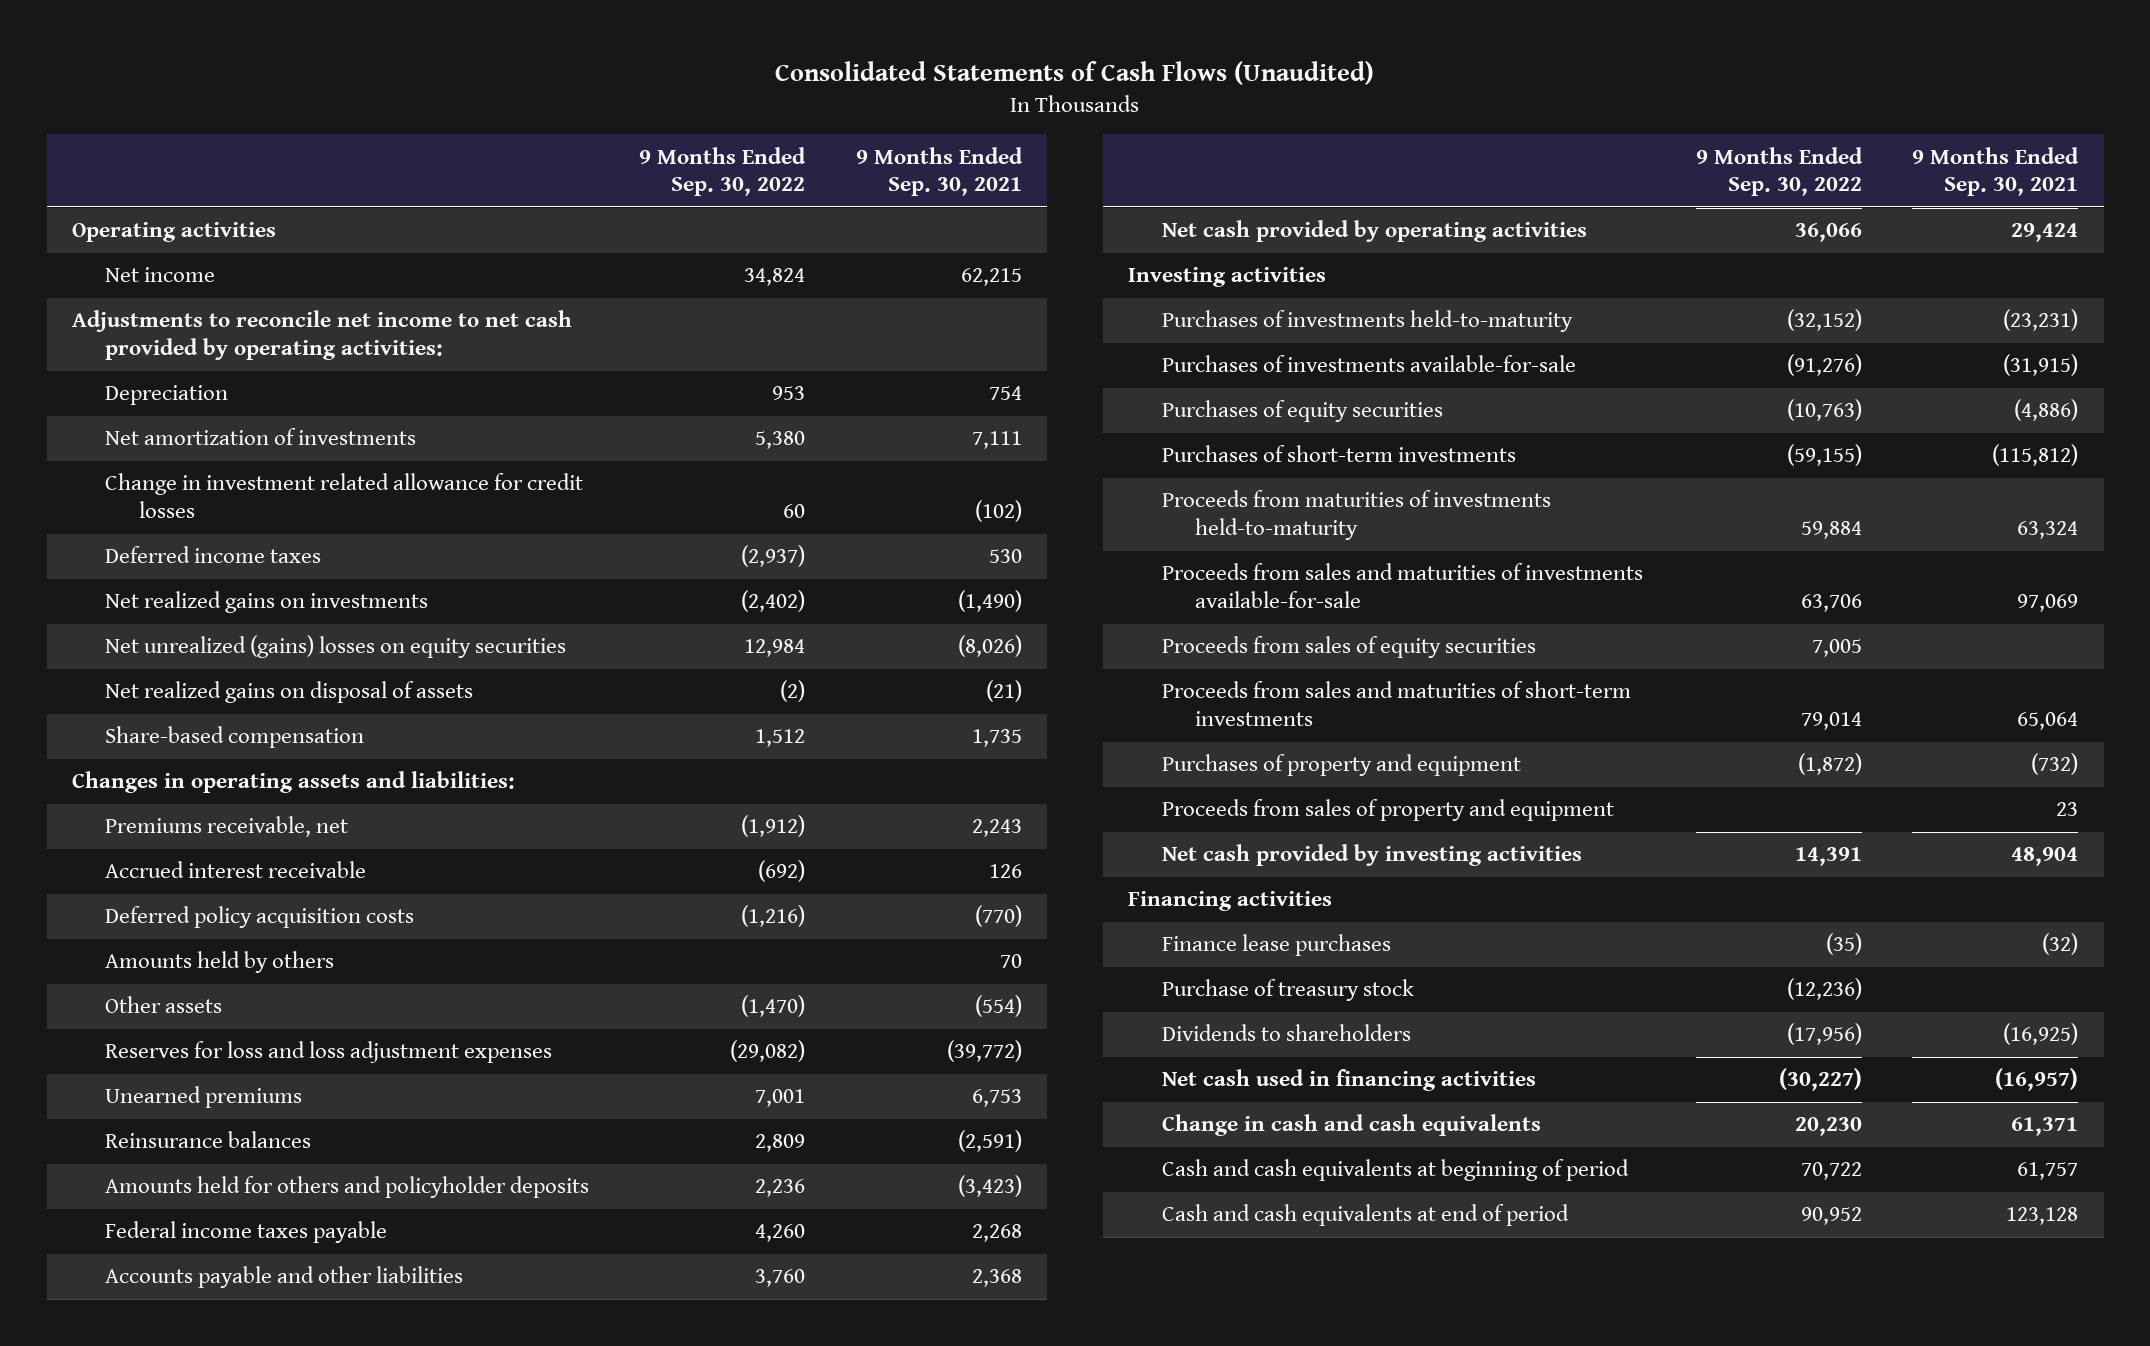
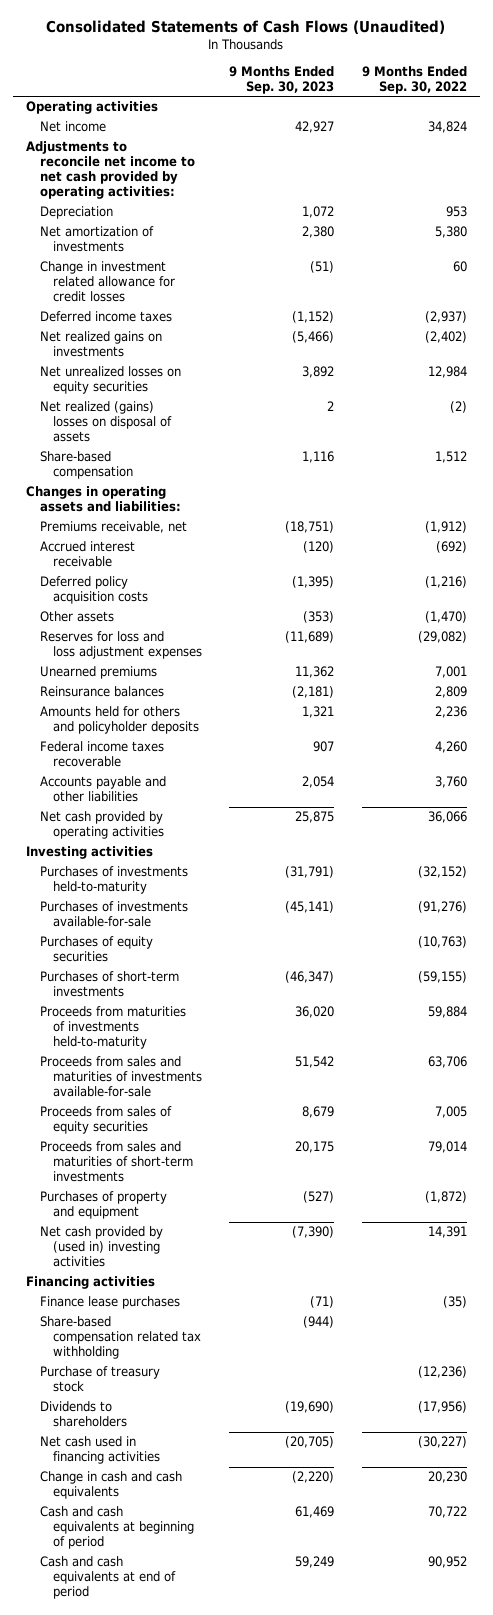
[855,146,1023,197] 9 Months Ended Sep. 30, 2021 -> none
none -> [229,65,335,94] 9 Months Ended Sep. 30, 2023
[105,635,567,659] Net unrealized (gains) losses on equity securities -> [39,366,181,395] Net unrealized losses on equity securities
[105,681,474,704] Net realized gains on disposal of assets -> [39,401,173,443] Net realized (gains) losses on disposal of assets
[105,951,335,974] Amounts held by others -> none
[105,1221,388,1244] Federal income taxes payable -> [39,741,164,768] Federal income taxes recoverable
[1161,799,1614,822] Proceeds from sales of property and equipment -> none
[1161,844,1582,867] Net cash provided by investing activities -> [39,1226,163,1268] Net cash provided by (used in) investing activities
none -> [39,1316,202,1360] Share-based compensation related tax withholding

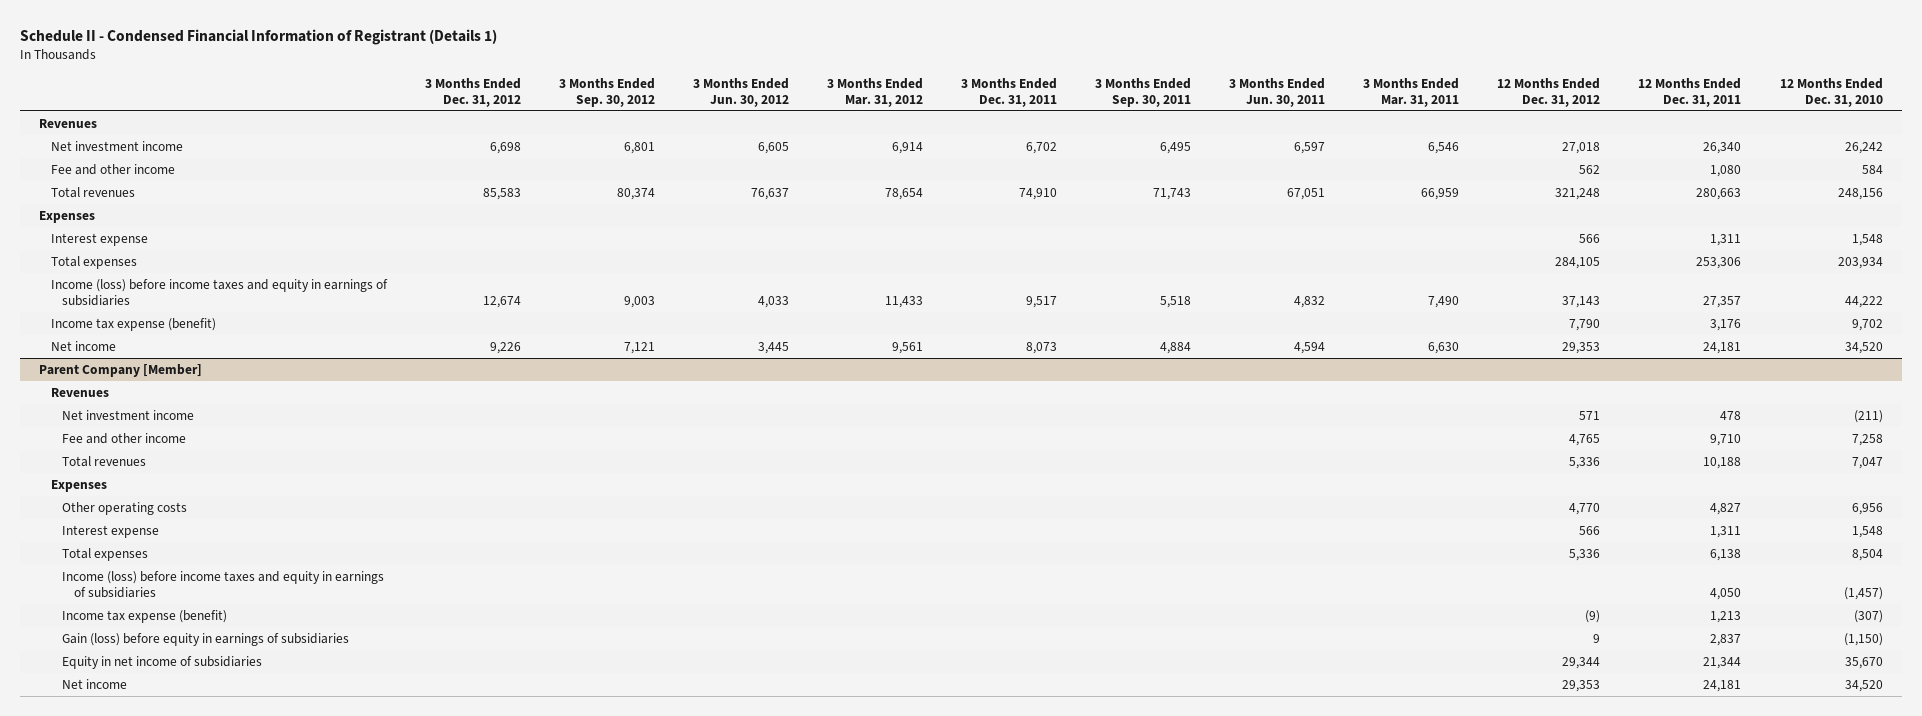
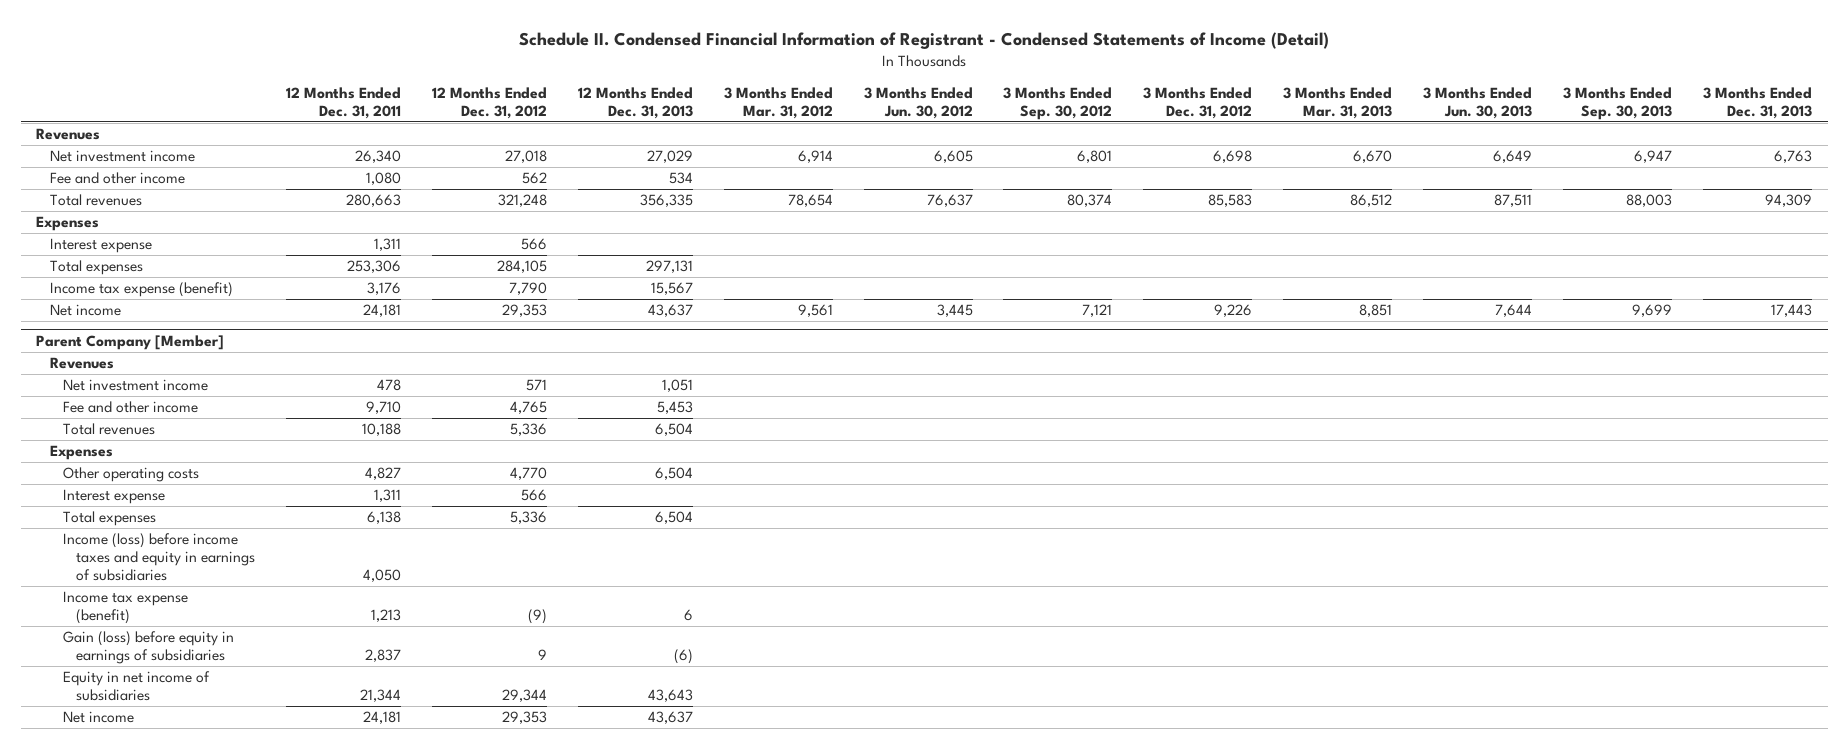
[20,28,498,45] Schedule II - Condensed Financial Information of Registrant (Details 1) -> [519,31,1330,49] Schedule II. Condensed Financial Information of Registrant - Condensed Statements of Income (Detail)
[961,77,1058,107] 3 Months Ended Dec. 31, 2011 -> none
[1095,77,1192,107] 3 Months Ended Sep. 30, 2011 -> none
[1229,77,1326,107] 3 Months Ended Jun. 30, 2011 -> none
[1363,77,1460,107] 3 Months Ended Mar. 31, 2011 -> none
[1779,77,1883,107] 12 Months Ended Dec. 31, 2010 -> none
none -> [577,86,693,119] 12 Months Ended Dec. 31, 2013
none -> [1283,86,1393,119] 3 Months Ended Mar. 31, 2013
none -> [1423,86,1533,119] 3 Months Ended Jun. 30, 2013
none -> [1563,86,1673,120] 3 Months Ended Sep. 30, 2013
none -> [1703,86,1813,119] 3 Months Ended Dec. 31, 2013
[50,278,388,306] Income (loss) before income taxes and equity in earnings of subsidiaries -> none

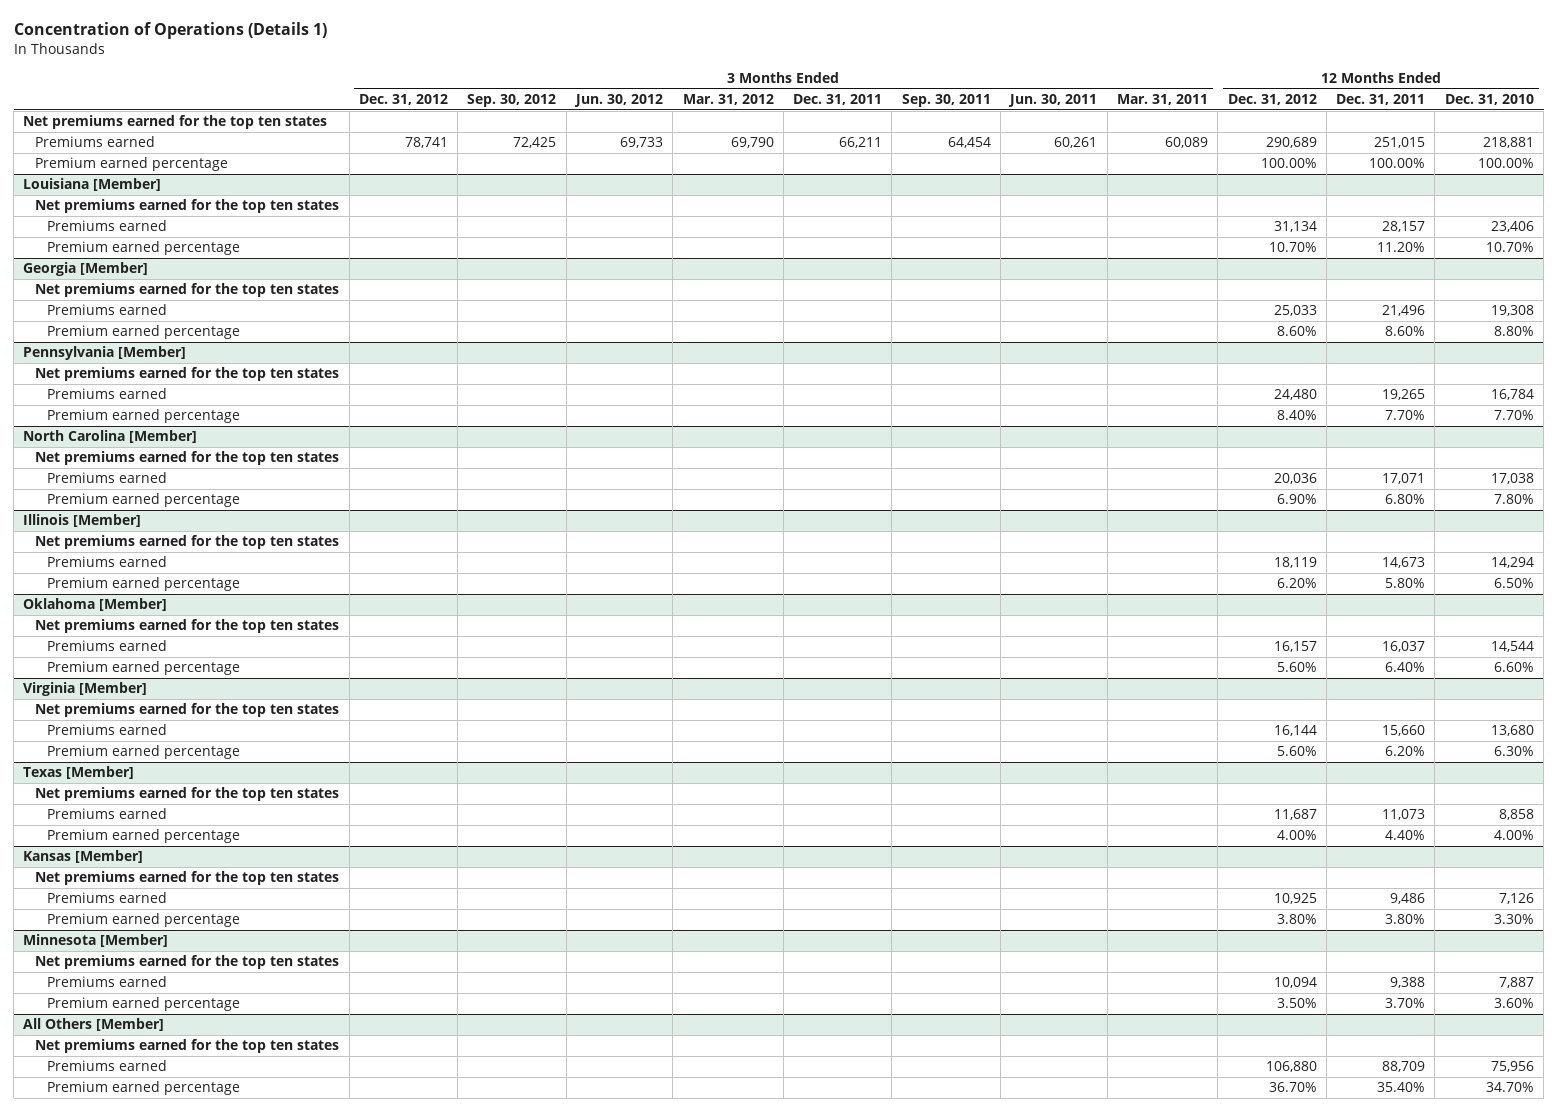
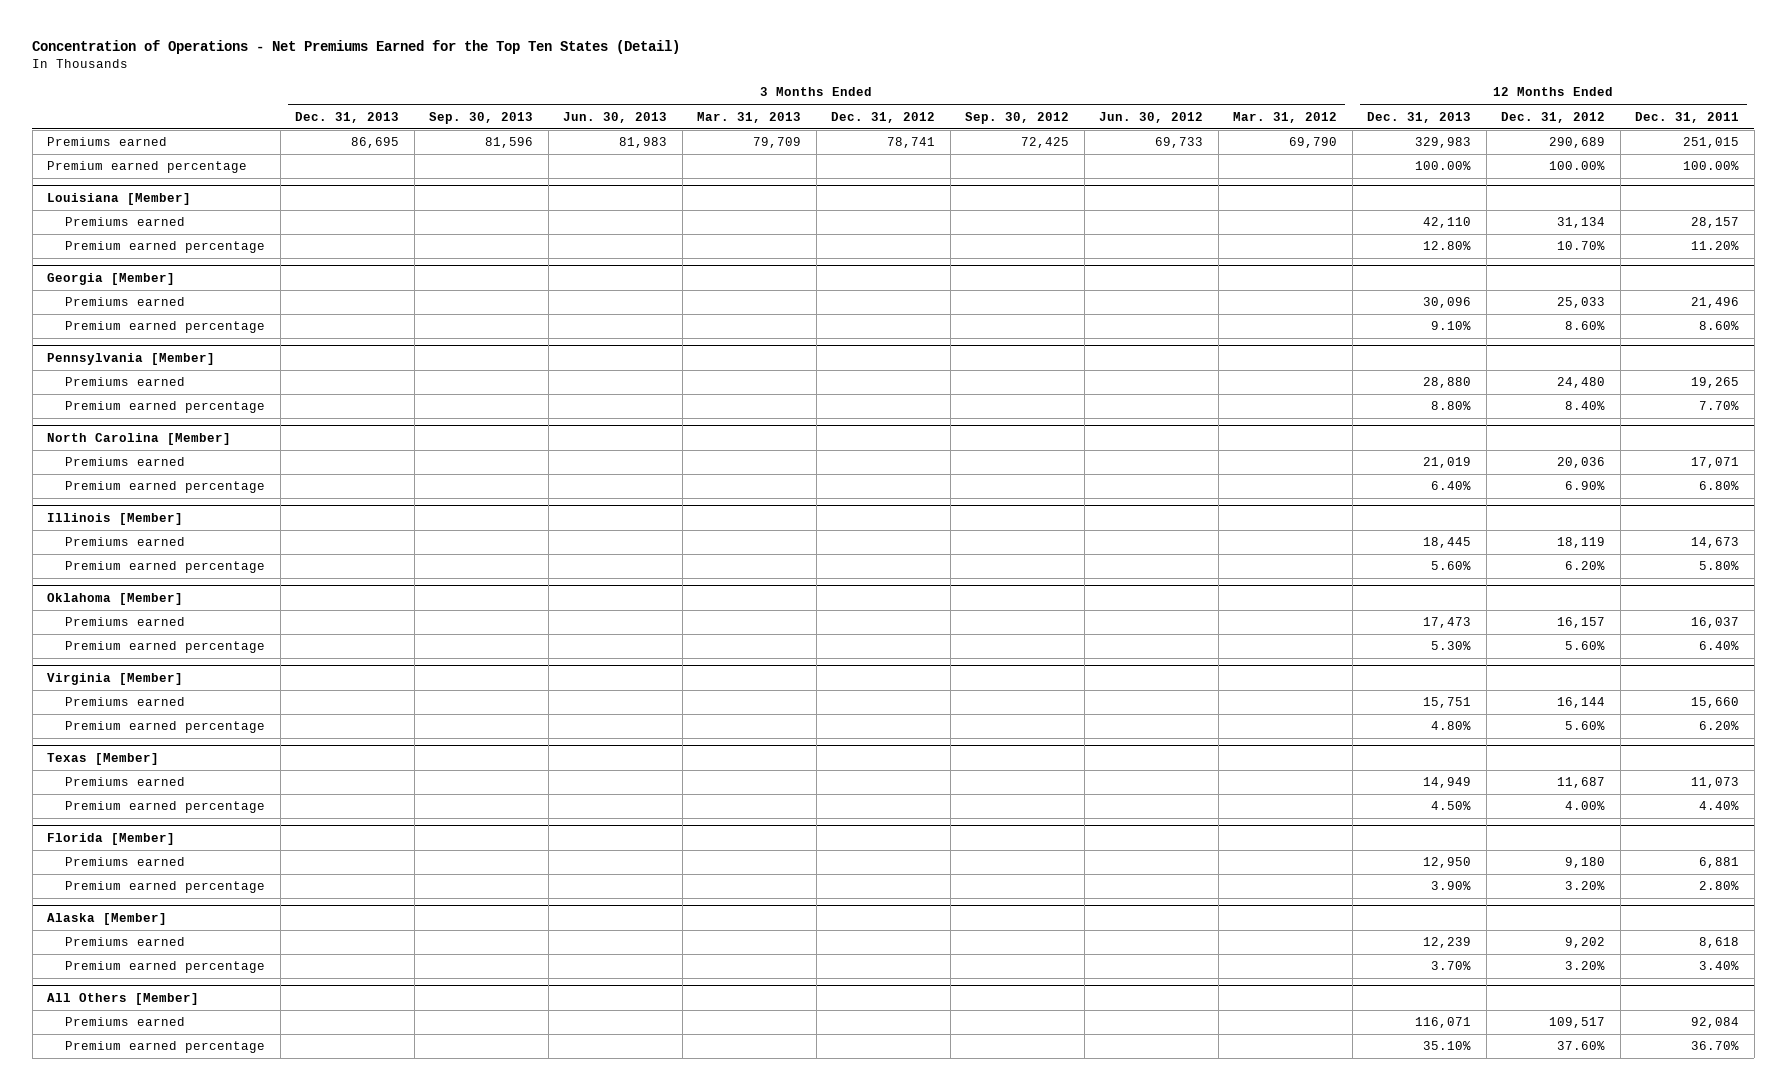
[13,22,327,40] Concentration of Operations (Details 1) -> [32,40,681,55] Concentration of Operations - Net Premiums Earned for the Top Ten States (Detail)
[793,94,883,106] Dec. 31, 2011 -> none
[901,94,991,108] Sep. 30, 2011 -> none
[1008,94,1098,108] Jun. 30, 2011 -> none
[1116,94,1208,106] Mar. 31, 2011 -> none
[1444,94,1534,106] Dec. 31, 2010 -> none
none -> [295,111,400,123] Dec. 31, 2013
none -> [429,111,534,124] Sep. 30, 2013
none -> [563,111,668,123] Jun. 30, 2013
none -> [697,111,802,123] Mar. 31, 2013
none -> [1367,111,1472,123] Dec. 31, 2013
[23,115,328,130] Net premiums earned for the top ten states -> none
[35,199,340,214] Net premiums earned for the top ten states -> none
[35,283,340,298] Net premiums earned for the top ten states -> none
[35,367,340,382] Net premiums earned for the top ten states -> none
[35,451,340,466] Net premiums earned for the top ten states -> none
[35,535,340,550] Net premiums earned for the top ten states -> none
[35,619,340,634] Net premiums earned for the top ten states -> none
[35,703,340,718] Net premiums earned for the top ten states -> none
[35,787,340,802] Net premiums earned for the top ten states -> none
[23,850,144,864] Kansas [Member] -> none
[35,871,340,886] Net premiums earned for the top ten states -> none
[23,934,169,948] Minnesota [Member] -> none
[35,955,340,970] Net premiums earned for the top ten states -> none
none -> [47,833,176,846] Florida [Member]
[1273,893,1317,905] 10,925 -> [1565,857,1606,869] 9,180
[1390,893,1426,905] 9,486 -> [1699,857,1740,869] 6,881
[1276,914,1317,925] 3.80% -> [1565,881,1606,891] 3.20%
[1385,914,1426,925] 3.80% -> [1699,881,1740,891] 2.80%
none -> [47,913,168,926] Alaska [Member]
[1273,977,1317,989] 10,094 -> [1565,937,1606,949] 9,202
[1390,977,1426,989] 9,388 -> [1699,937,1740,949] 8,618
[1276,998,1317,1009] 3.50% -> [1565,961,1606,971] 3.20%
[1385,998,1426,1009] 3.70% -> [1699,961,1740,971] 3.40%
[35,1039,340,1054] Net premiums earned for the top ten states -> none
[1265,1061,1317,1073] 106,880 -> [1549,1017,1606,1029] 109,517
[1382,1061,1426,1073] 88,709 -> [1691,1017,1740,1029] 92,084
[1268,1082,1317,1093] 36.70% -> [1557,1041,1606,1051] 37.60%
[1377,1082,1426,1093] 35.40% -> [1691,1041,1740,1051] 36.70%

